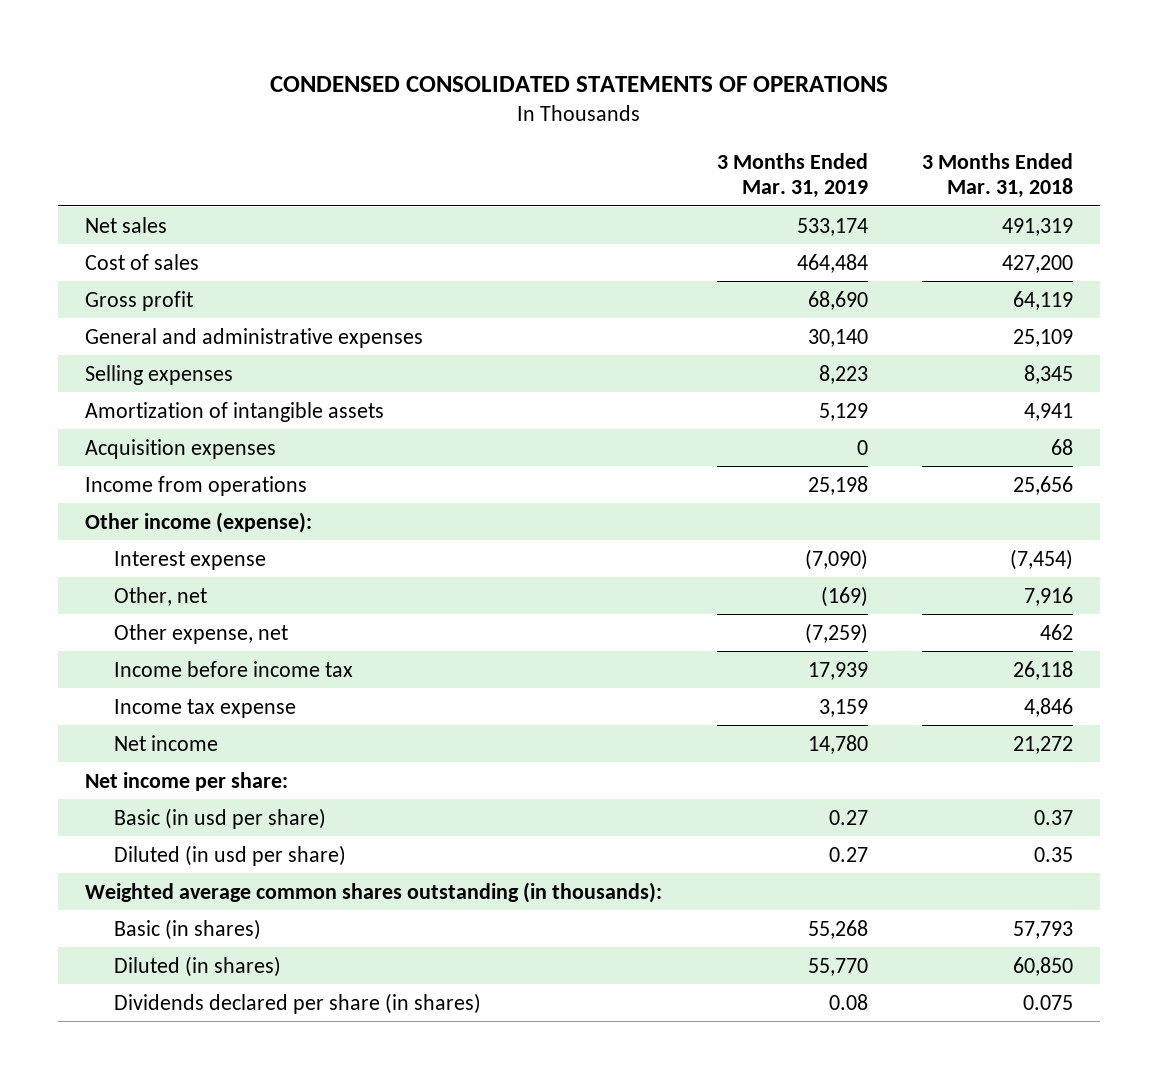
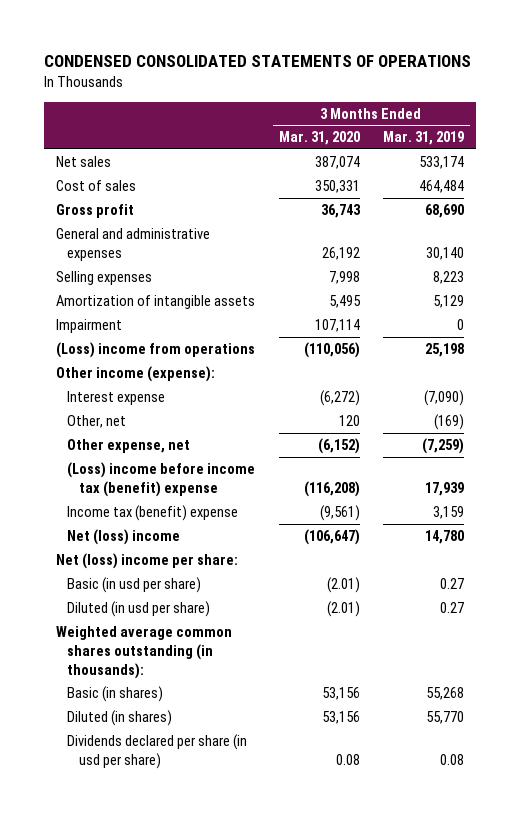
[921,152,1073,199] 3 Months Ended Mar. 31, 2018 -> none
none -> [278,131,360,146] Mar. 31, 2020
[85,438,277,459] Acquisition expenses -> none
none -> [55,319,122,334] Impairment
[85,475,308,496] Income from operations -> [55,342,255,359] (Loss) income from operations
[113,660,353,677] Income before income tax -> [67,462,256,497] (Loss) income before income tax (benefit) expense
[113,698,296,718] Income tax expense -> [67,505,239,522] Income tax (benefit) expense
[113,734,218,751] Net income -> [67,529,181,546] Net (loss) income
[85,771,289,791] Net income per share: -> [55,553,238,570] Net (loss) income per share:
[113,992,481,1014] Dividends declared per share (in shares) -> [67,734,248,769] Dividends declared per share (in usd per share)

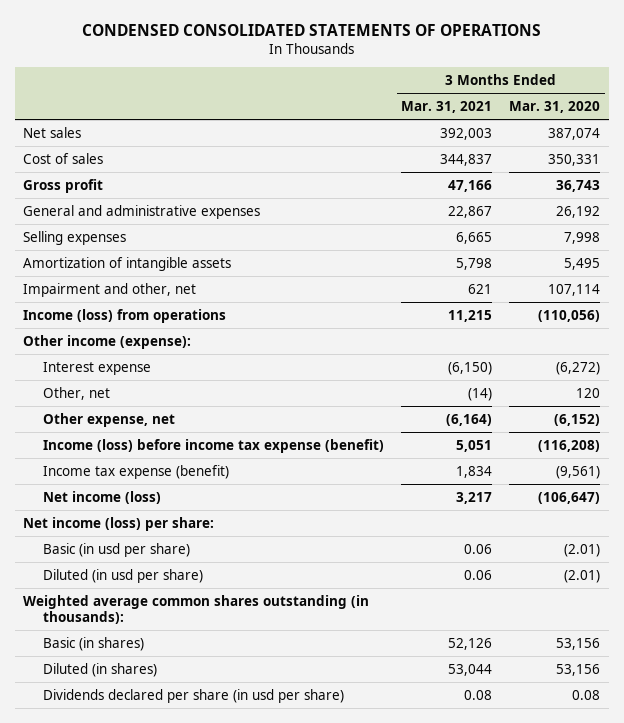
[382,131,464,146] Mar. 31, 2019 -> none
none -> [401,101,493,114] Mar. 31, 2021
[55,319,122,334] Impairment -> [23,282,197,297] Impairment and other, net
[55,342,255,359] (Loss) income from operations -> [23,308,227,323] Income (loss) from operations
[67,462,256,497] (Loss) income before income tax (benefit) expense -> [42,438,384,453] Income (loss) before income tax expense (benefit)
[67,505,239,522] Income tax (benefit) expense -> [42,464,229,479] Income tax expense (benefit)
[67,529,181,546] Net (loss) income -> [42,490,161,504] Net income (loss)
[55,553,238,570] Net (loss) income per share: -> [23,516,215,531] Net income (loss) per share:

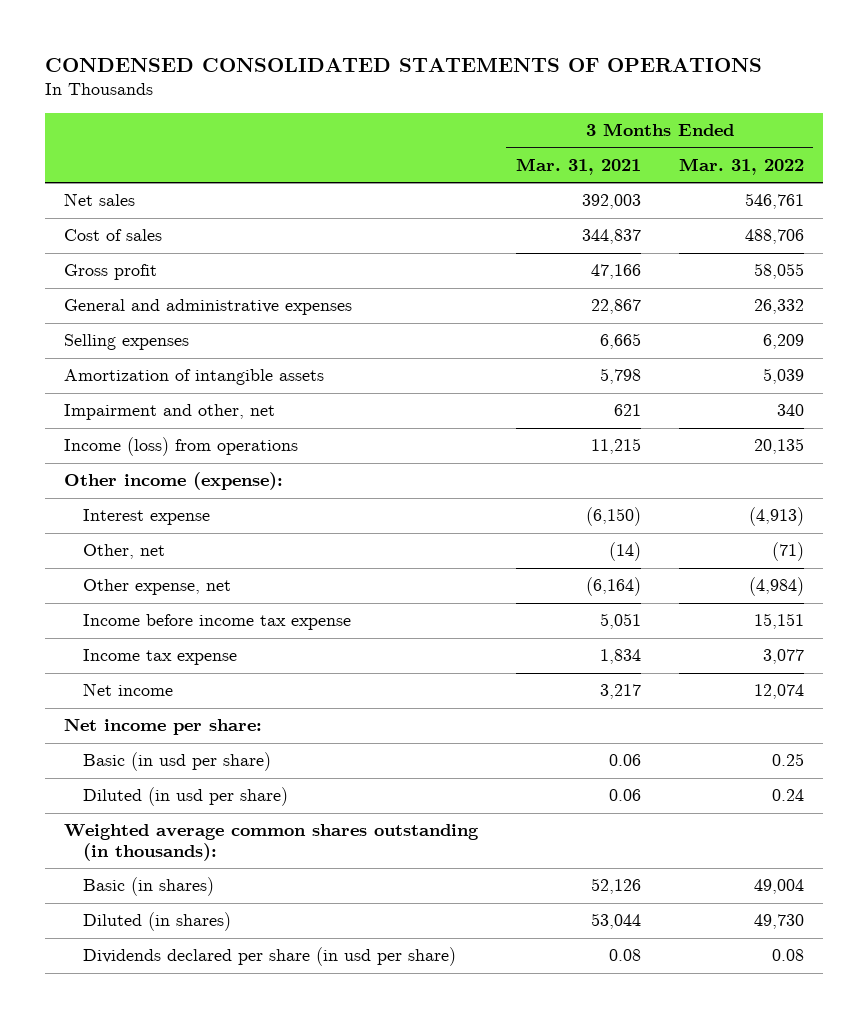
[509,101,601,114] Mar. 31, 2020 -> none
none -> [678,157,804,175] Mar. 31, 2022
[42,438,384,453] Income (loss) before income tax expense (benefit) -> [82,614,351,631] Income before income tax expense
[42,464,229,479] Income tax expense (benefit) -> [82,649,237,666] Income tax expense
[42,490,161,504] Net income (loss) -> [82,683,173,697] Net income
[23,516,215,531] Net income (loss) per share: -> [63,718,262,736] Net income per share:

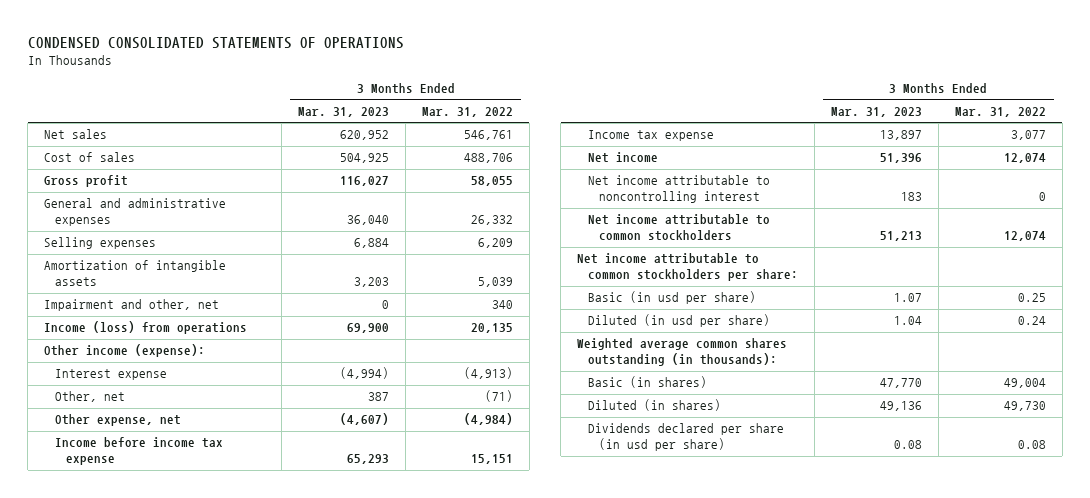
[515,157,641,175] Mar. 31, 2021 -> none
none -> [298,107,390,118] Mar. 31, 2023
none -> [587,175,770,204] Net income attributable to noncontrolling interest
none -> [587,214,770,242] Net income attributable to common stockholders
[63,718,262,736] Net income per share: -> [577,253,798,282] Net income attributable to common stockholders per share:

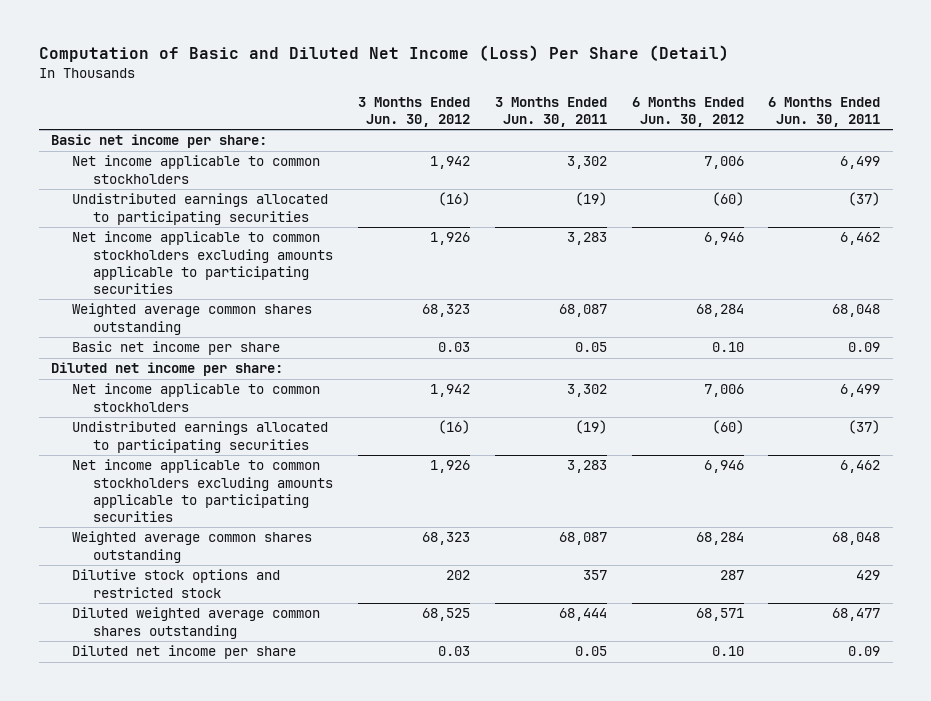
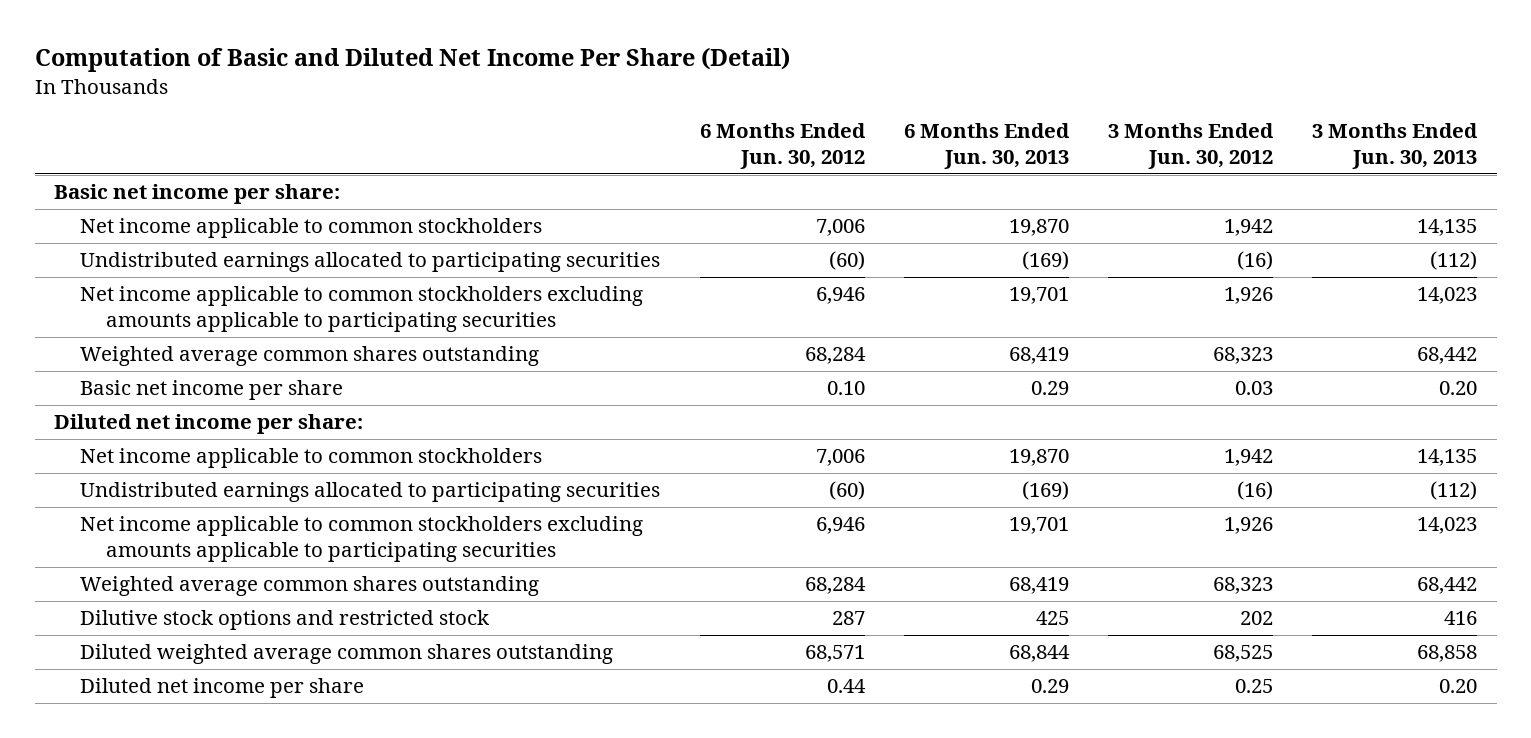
[38,45,729,63] Computation of Basic and Diluted Net Income (Loss) Per Share (Detail) -> [34,47,790,73] Computation of Basic and Diluted Net Income Per Share (Detail)
[494,96,607,127] 3 Months Ended Jun. 30, 2011 -> none
[768,96,881,127] 6 Months Ended Jun. 30, 2011 -> none
none -> [903,123,1070,170] 6 Months Ended Jun. 30, 2013
none -> [1311,123,1478,170] 3 Months Ended Jun. 30, 2013
[438,646,471,657] 0.03 -> [1234,679,1273,694] 0.25
[711,646,744,657] 0.10 -> [826,679,866,694] 0.44

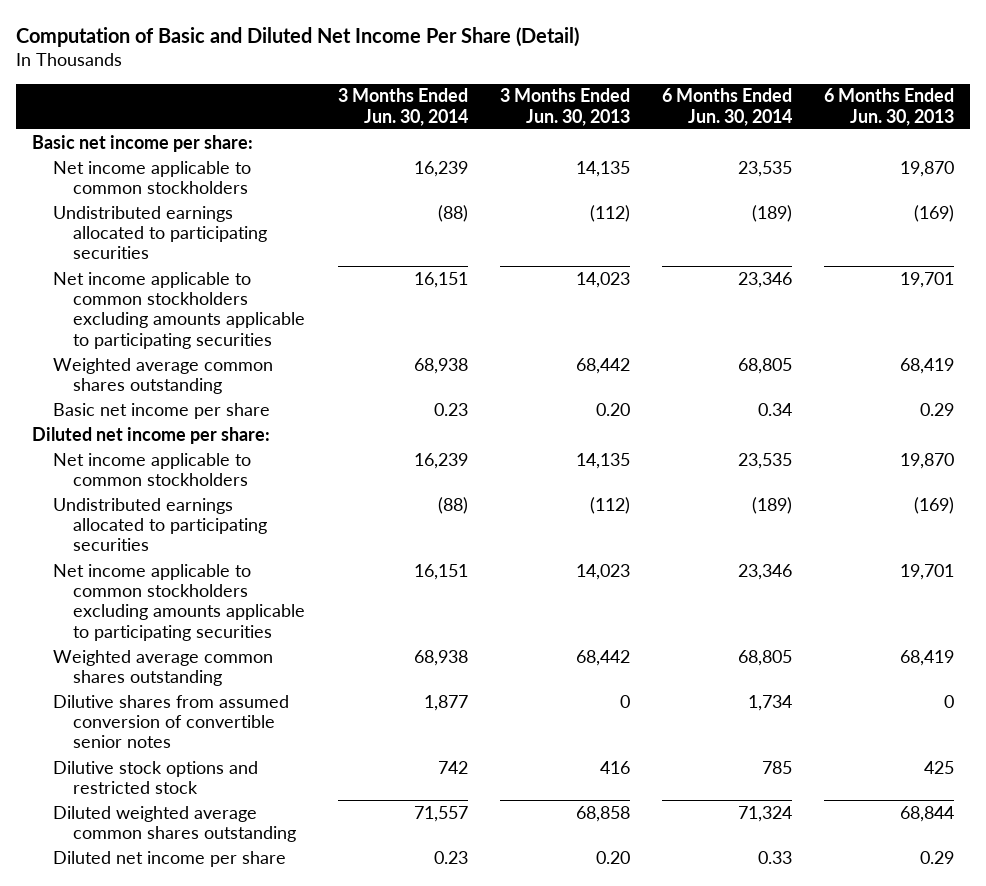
[699,123,866,170] 6 Months Ended Jun. 30, 2012 -> none
[1107,123,1274,170] 3 Months Ended Jun. 30, 2012 -> none
none -> [337,88,468,126] 3 Months Ended Jun. 30, 2014
none -> [661,88,792,126] 6 Months Ended Jun. 30, 2014
none -> [52,694,289,749] Dilutive shares from assumed conversion of convertible senior notes

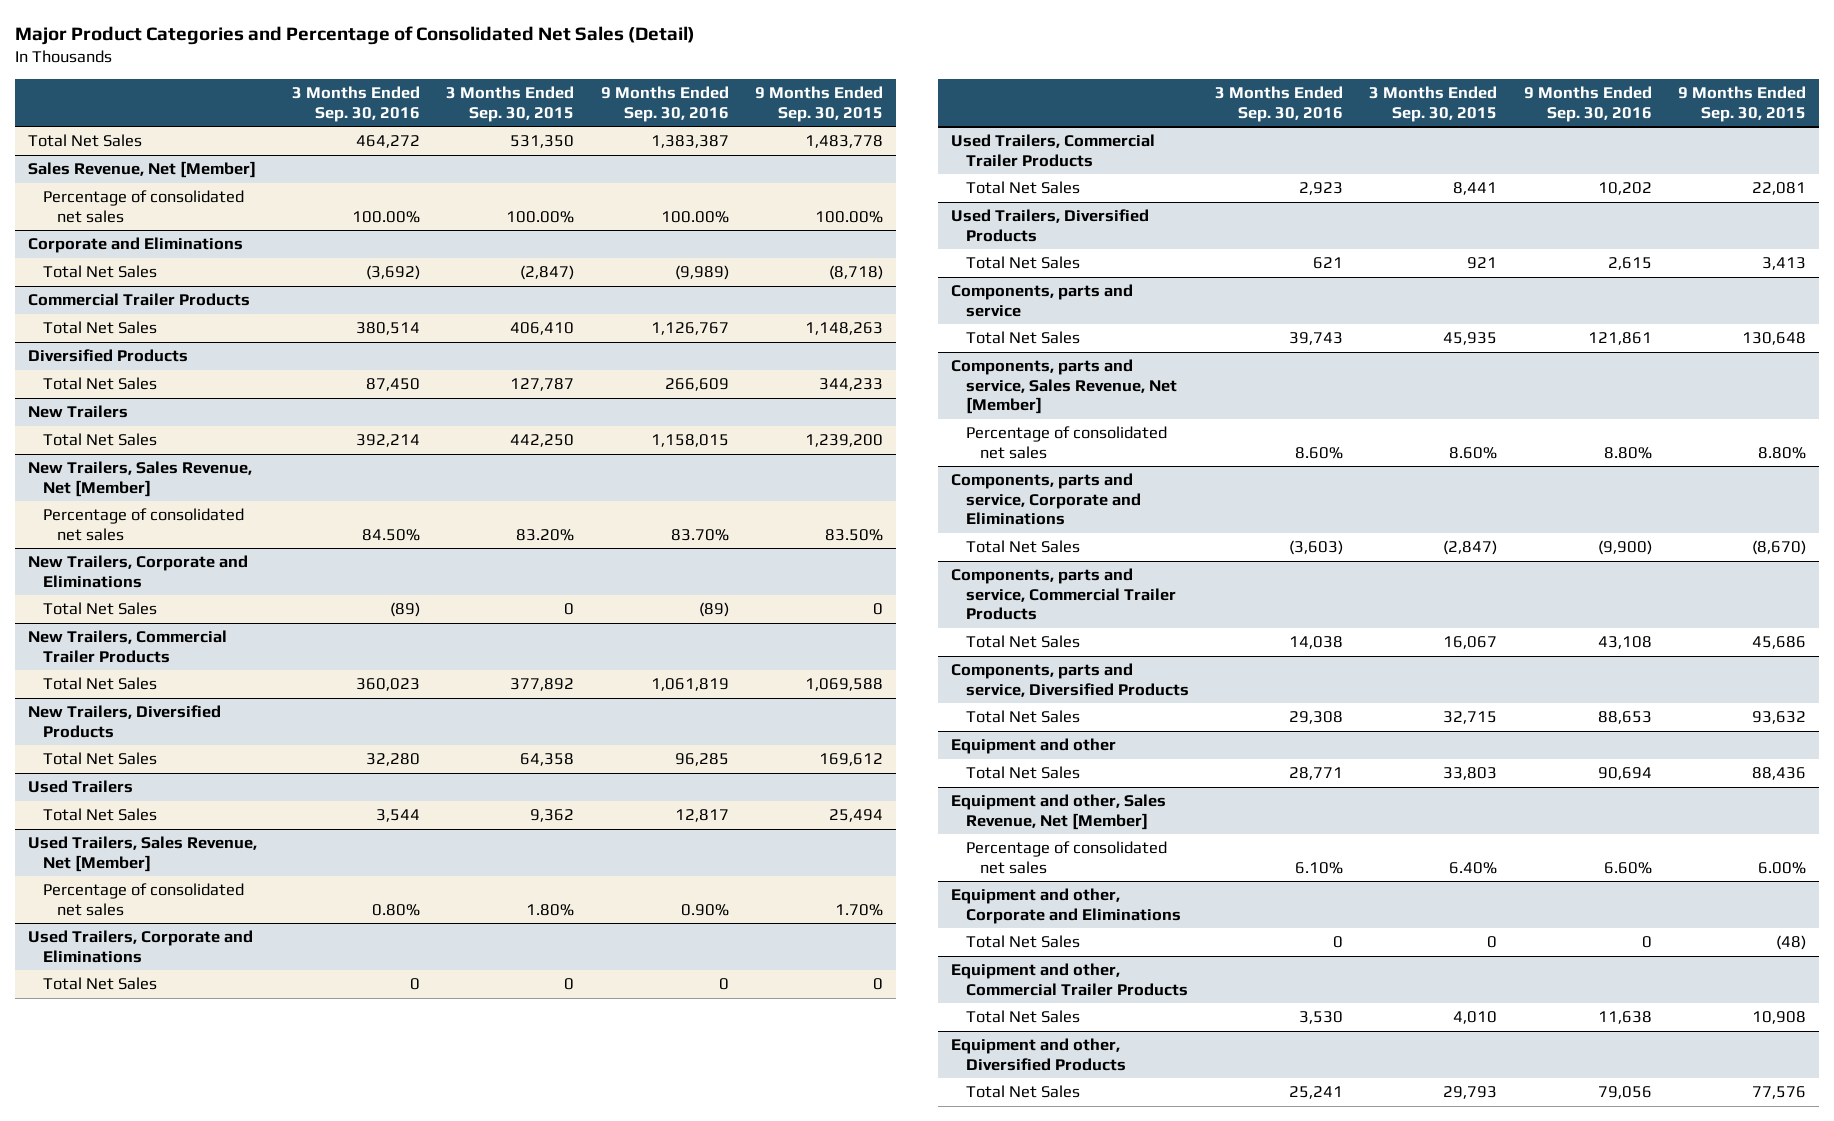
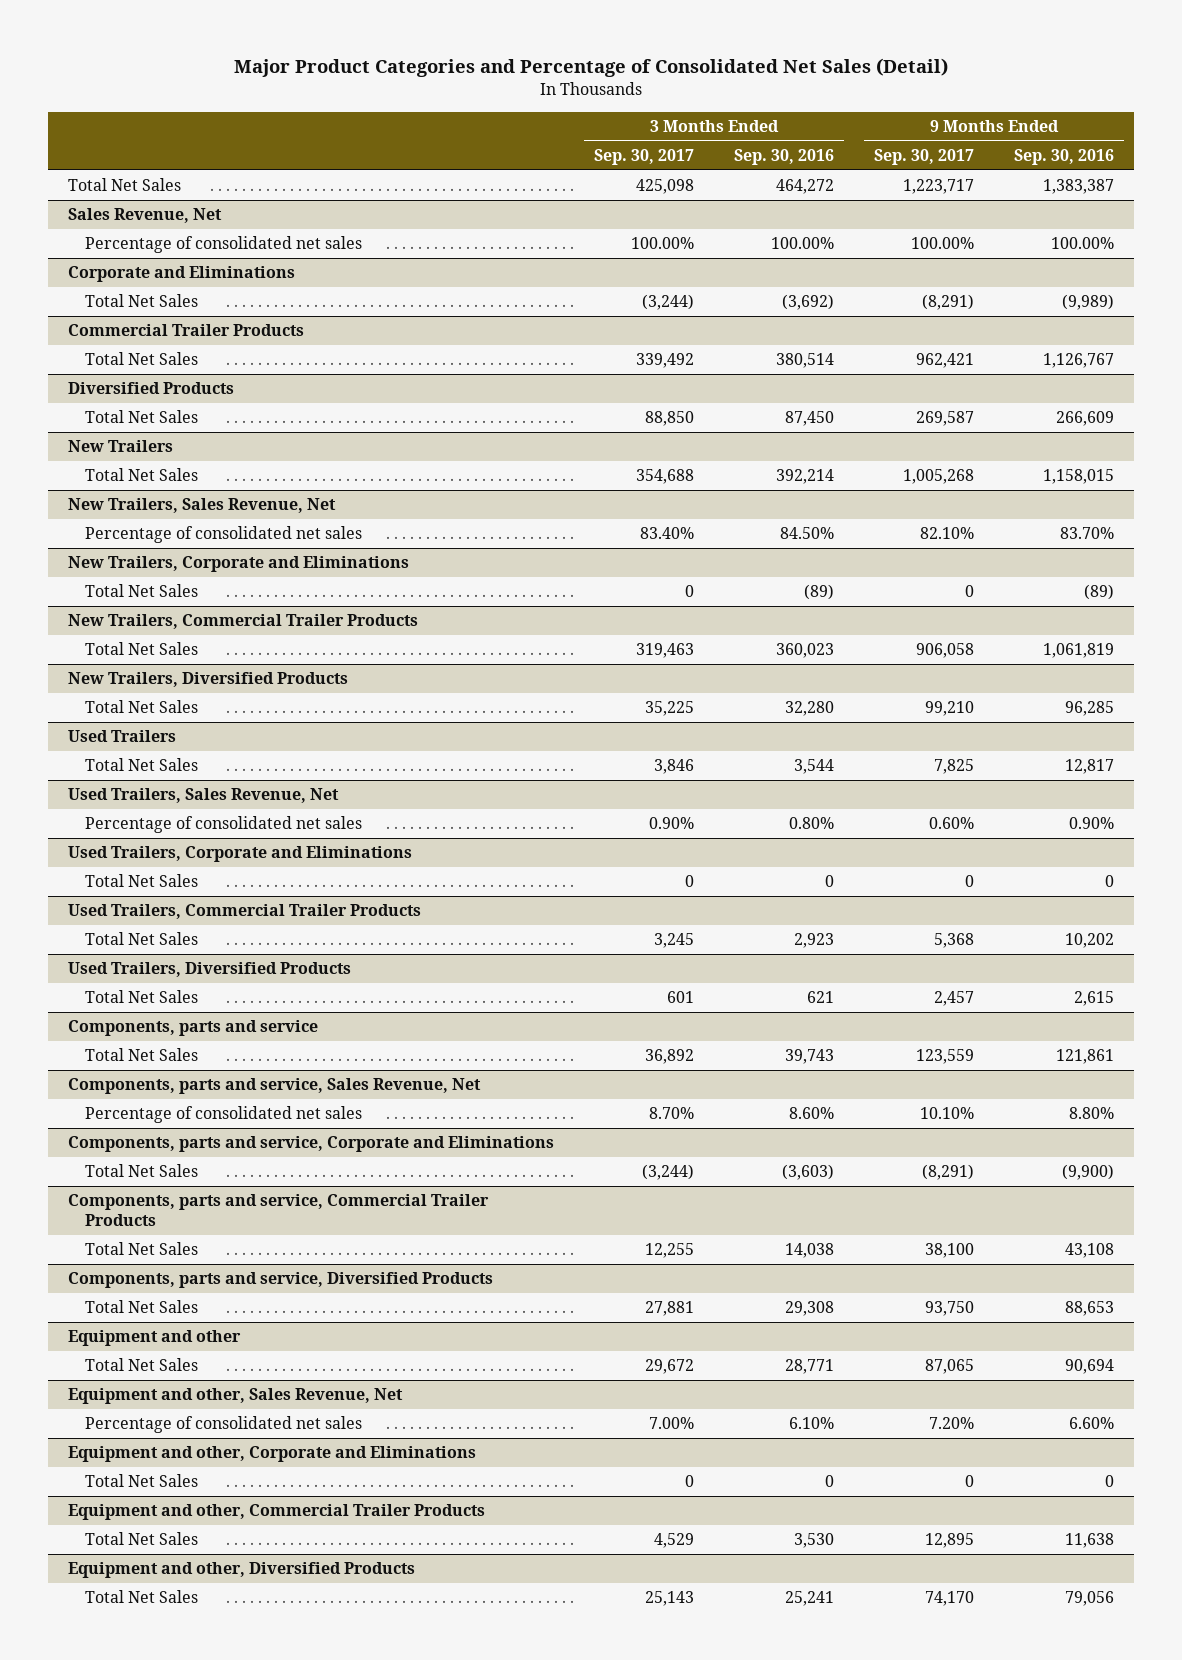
[446,86,575,122] 3 Months Ended Sep. 30, 2015 -> none
[755,86,884,122] 9 Months Ended Sep. 30, 2015 -> none
none -> [594,149,695,166] Sep. 30, 2017
none -> [874,149,975,166] Sep. 30, 2017
[27,161,256,179] Sales Revenue, Net [Member] -> [68,208,223,224] Sales Revenue, Net
[27,461,252,497] New Trailers, Sales Revenue, Net [Member] -> [68,498,337,514] New Trailers, Sales Revenue, Net
[27,836,257,872] Used Trailers, Sales Revenue, Net [Member] -> [68,788,340,804] Used Trailers, Sales Revenue, Net
[950,359,1177,415] Components, parts and service, Sales Revenue, Net [Member] -> [68,1078,482,1095] Components, parts and service, Sales Revenue, Net
[950,794,1166,830] Equipment and other, Sales Revenue, Net [Member] -> [68,1388,404,1405] Equipment and other, Sales Revenue, Net

